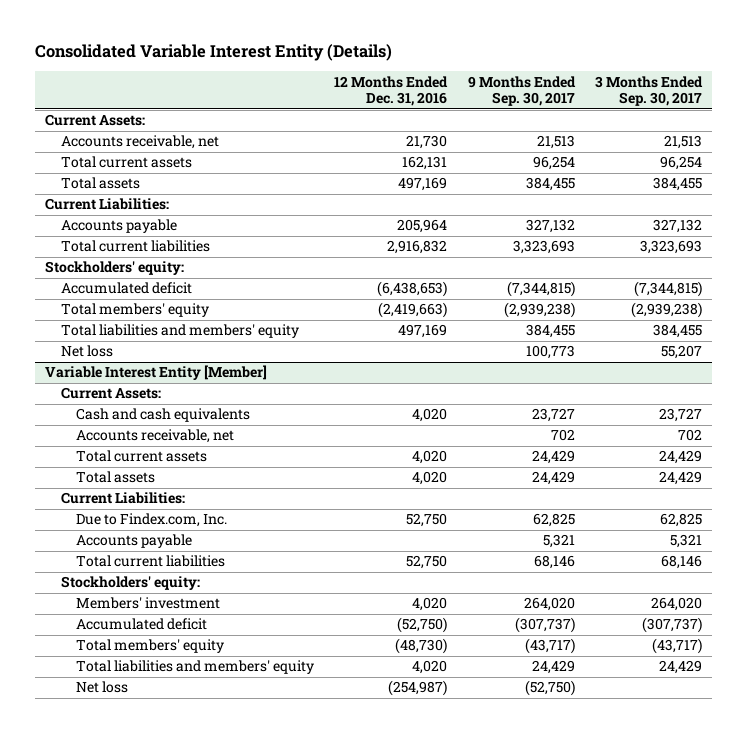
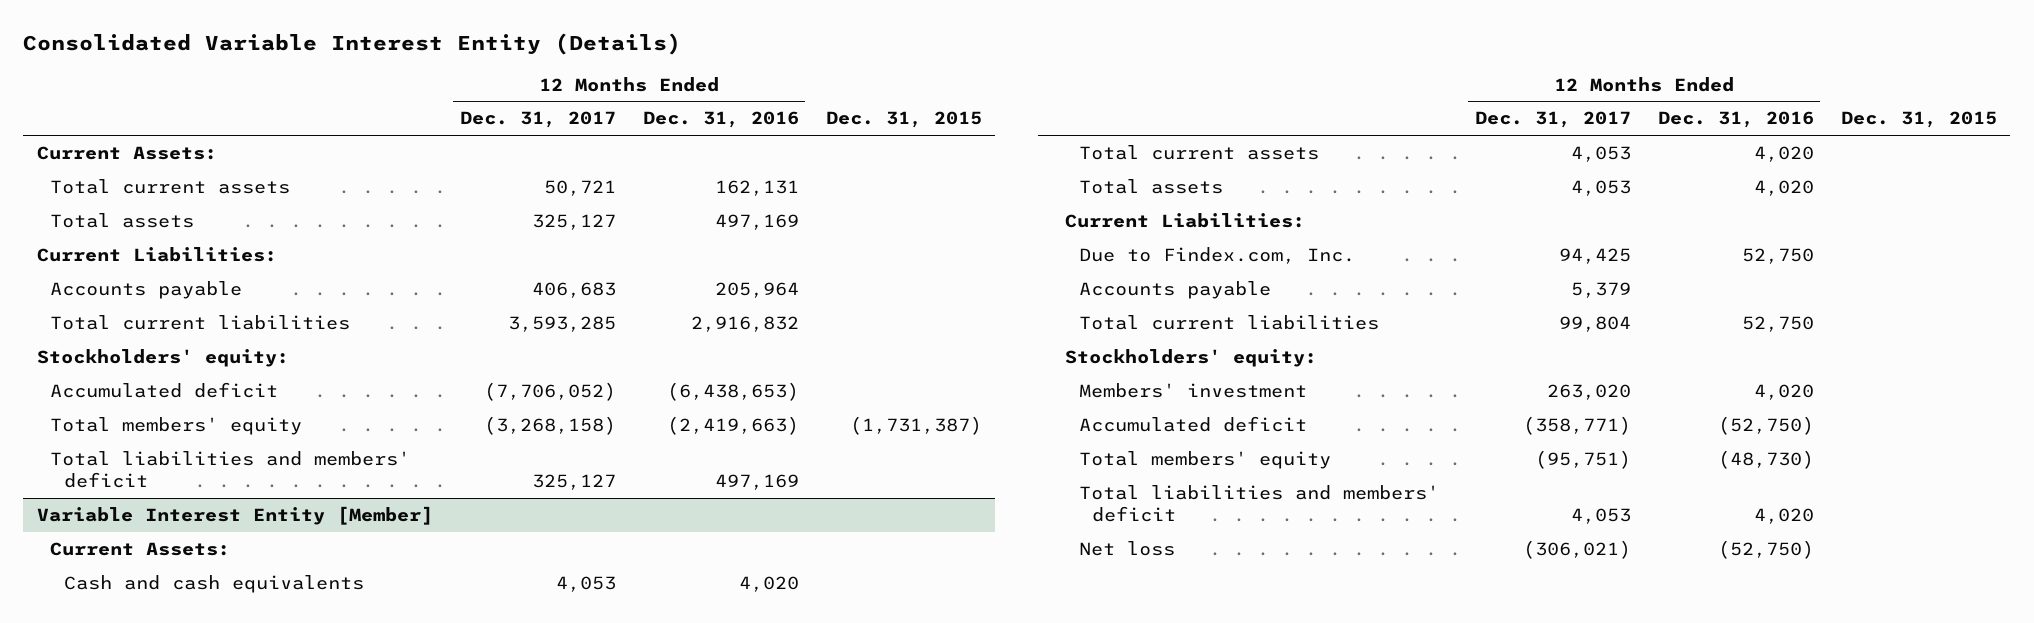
[467,75,576,107] 9 Months Ended Sep. 30, 2017 -> none
[595,75,704,107] 3 Months Ended Sep. 30, 2017 -> none
none -> [459,111,616,129] Dec. 31, 2017
none -> [825,111,982,129] Dec. 31, 2015
[60,135,219,150] Accounts receivable, net -> none
[60,345,113,358] Net loss -> none
[60,324,299,339] Total liabilities and members' equity -> [50,450,411,489] Total liabilities and members' deficit
[76,429,235,444] Accounts receivable, net -> none
[76,660,315,675] Total liabilities and members' equity -> [1078,484,1439,523] Total liabilities and members' deficit
[388,680,448,697] (254,987) -> [1717,539,1814,559] (52,750)

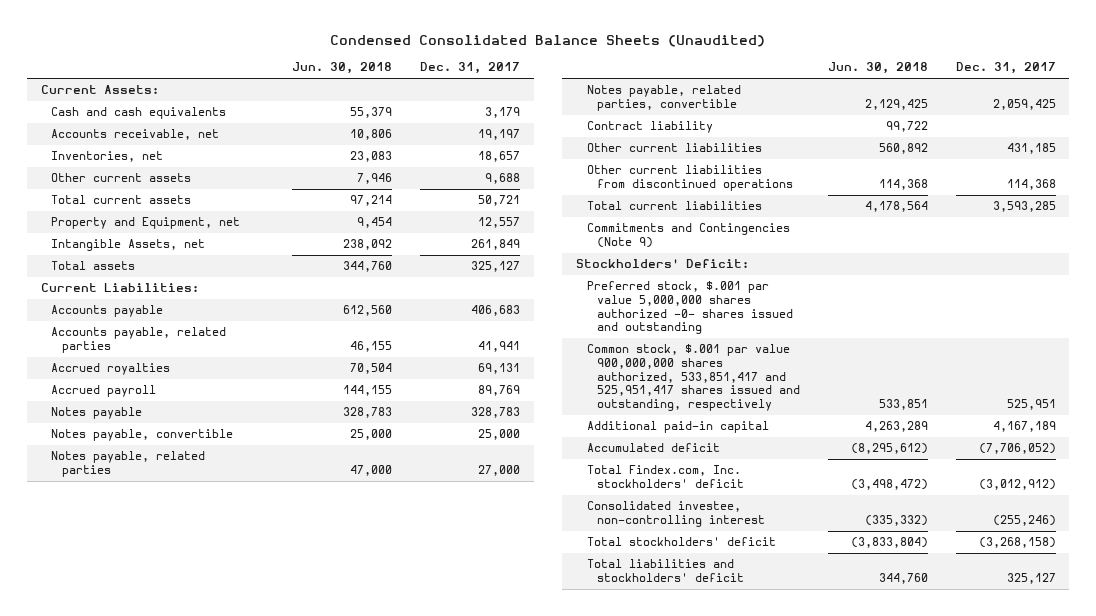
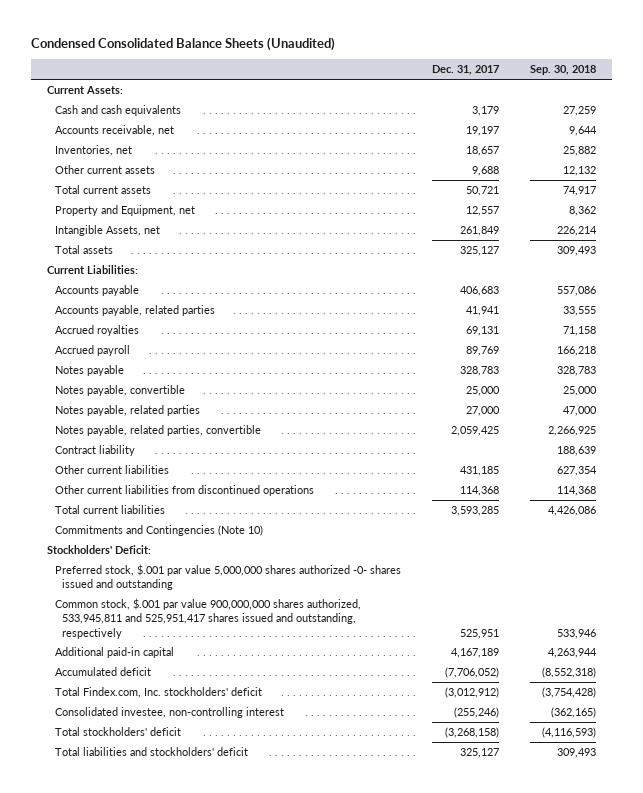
[292,62,393,75] Jun. 30, 2018 -> none
none -> [530,65,597,76] Sep. 30, 2018
[586,223,790,249] Commitments and Contingencies (Note 9) -> [54,524,263,536] Commitments and Contingencies (Note 10)
[586,344,801,411] Common stock, $.001 par value 900,000,000 shares authorized, 533,851,417 and 525,951,417 shares issued and outstanding, respectively -> [54,597,361,639] Common stock, $.001 par value 900,000,000 shares authorized, 533,945,811 and 525,951,417 shares issued and outstanding, respectively

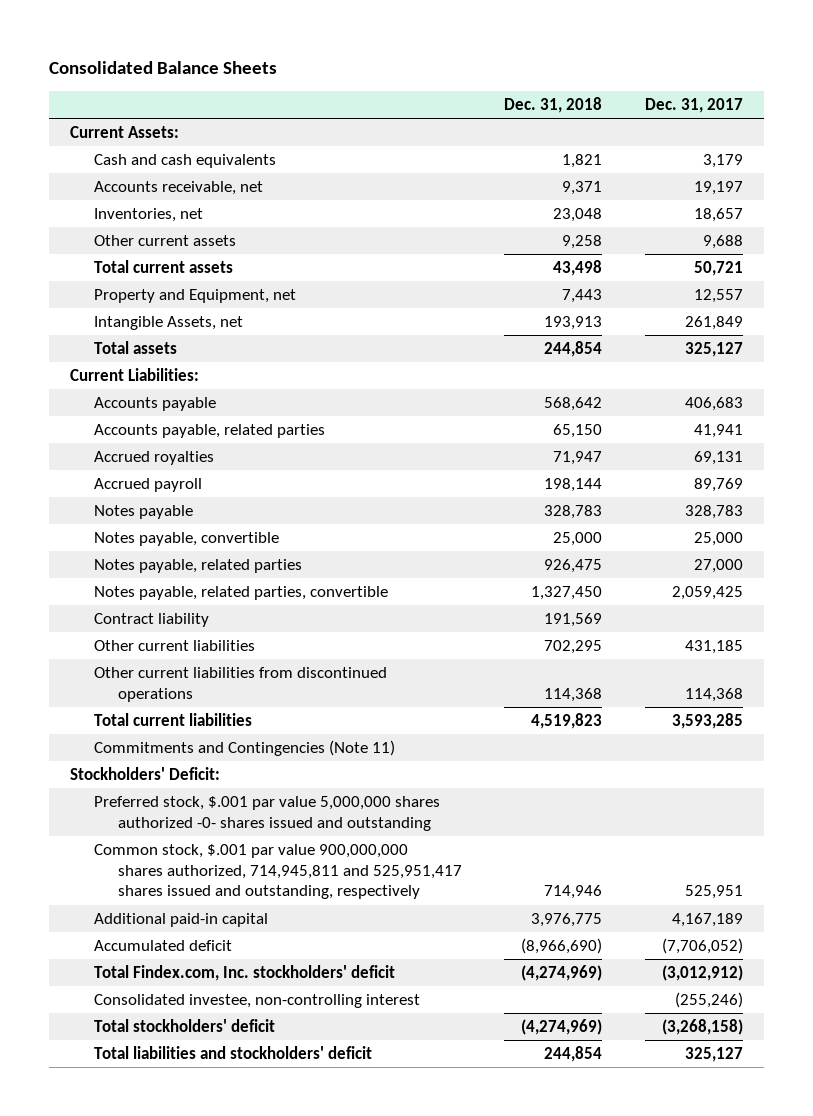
[31,37,336,52] Condensed Consolidated Balance Sheets (Unaudited) -> [49,61,278,75] Consolidated Balance Sheets
[530,65,597,76] Sep. 30, 2018 -> none
none -> [504,96,603,113] Dec. 31, 2018
[54,524,263,536] Commitments and Contingencies (Note 10) -> [94,739,396,756] Commitments and Contingencies (Note 11)
[54,597,361,639] Common stock, $.001 par value 900,000,000 shares authorized, 533,945,811 and 525,951,417 shares issued and outstanding, respectively -> [94,843,462,900] Common stock, $.001 par value 900,000,000 shares authorized, 714,945,811 and 525,951,417 shares issued and outstanding, respectively

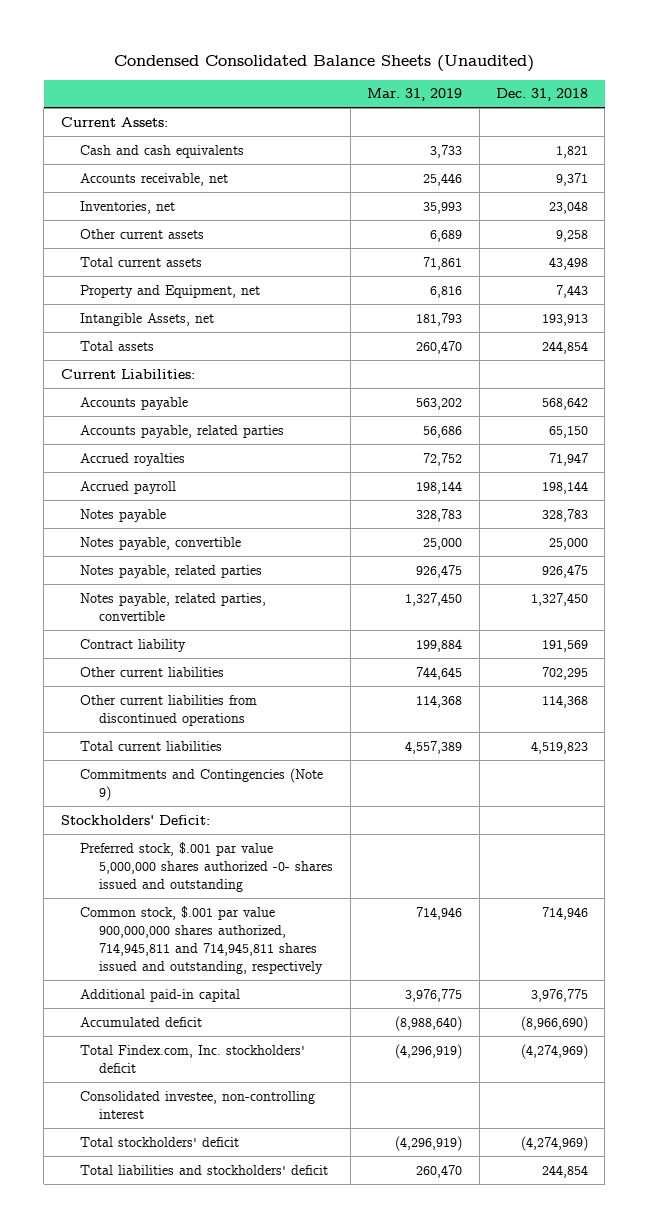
[49,61,278,75] Consolidated Balance Sheets -> [114,54,535,72] Condensed Consolidated Balance Sheets (Unaudited)
[644,97,743,113] Dec. 31, 2017 -> none
none -> [367,88,463,102] Mar. 31, 2019
[94,739,396,756] Commitments and Contingencies (Note 11) -> [80,767,324,801] Commitments and Contingencies (Note 9)
[94,843,462,900] Common stock, $.001 par value 900,000,000 shares authorized, 714,945,811 and 525,951,417 shares issued and outstanding, respectively -> [80,905,324,974] Common stock, $.001 par value 900,000,000 shares authorized, 714,945,811 and 714,945,811 shares issued and outstanding, respectively

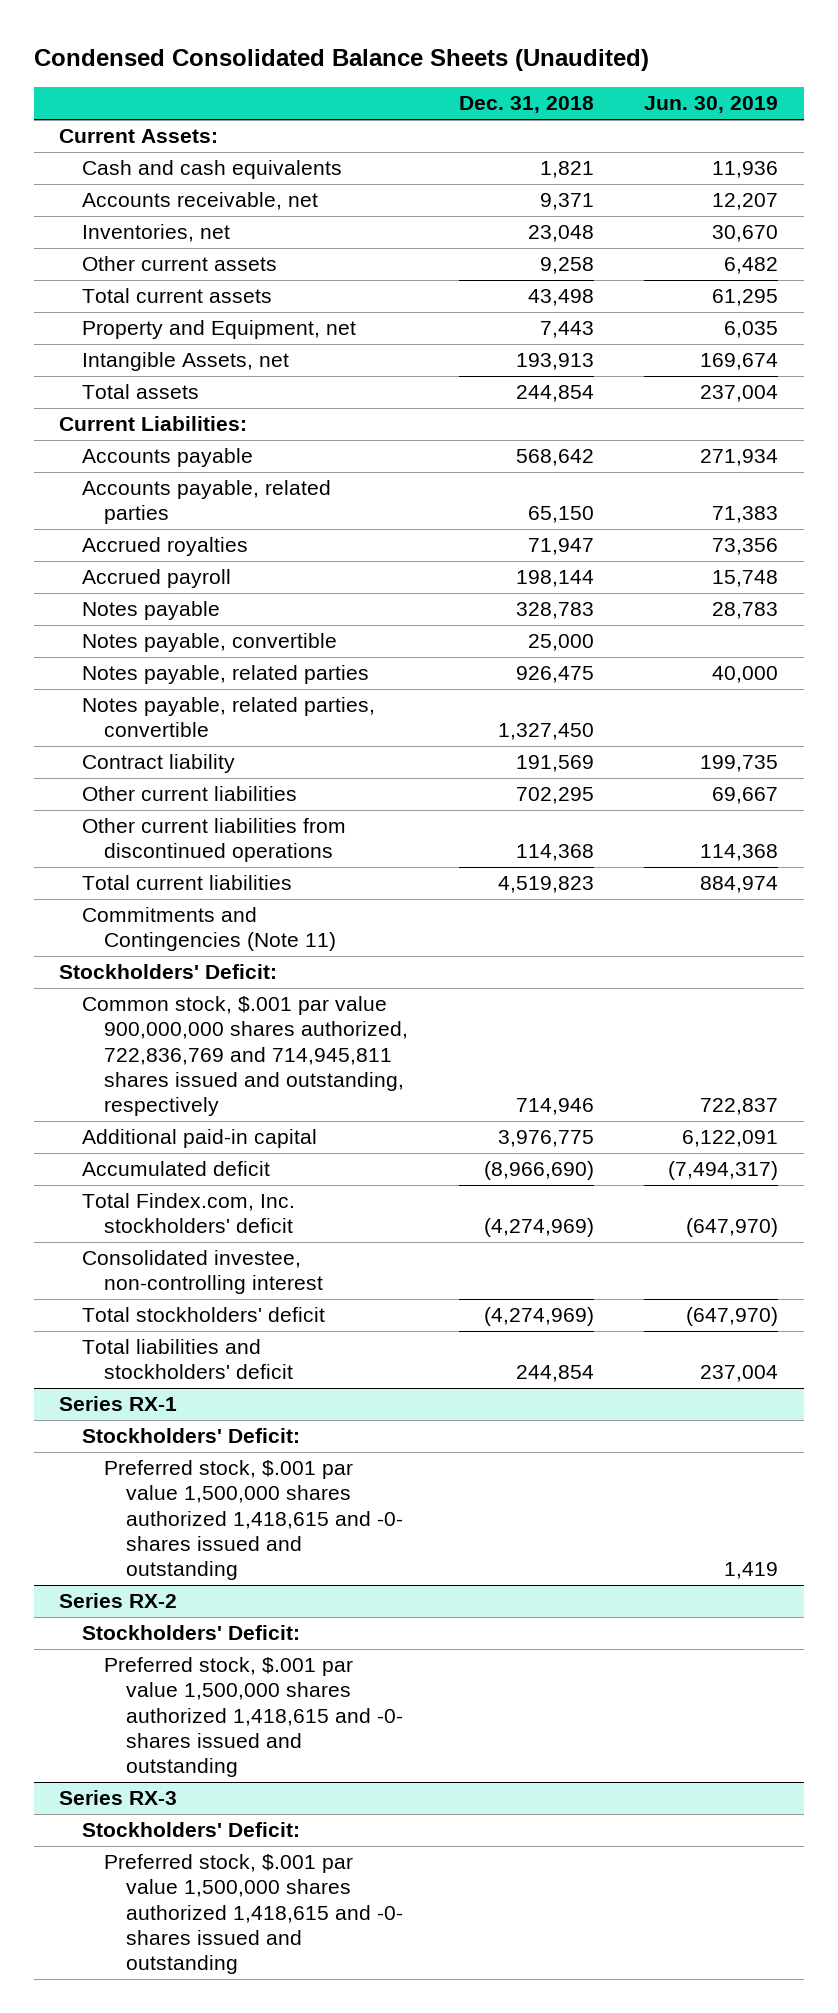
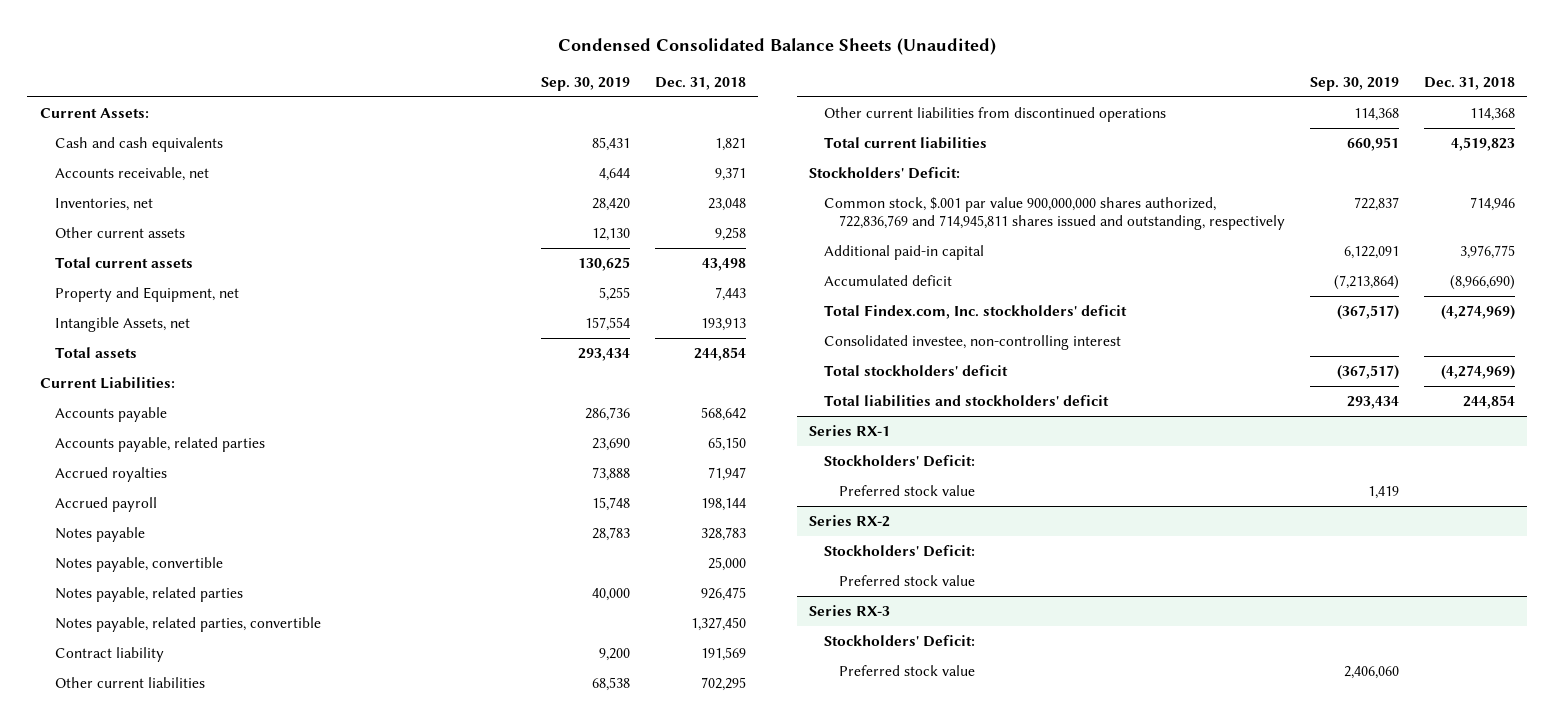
[644,96,779,114] Jun. 30, 2019 -> none
none -> [540,76,630,91] Sep. 30, 2019
[81,907,336,952] Commitments and Contingencies (Note 11) -> none
[103,1460,403,1580] Preferred stock, $.001 par value 1,500,000 shares authorized 1,418,615 and -0- shares issued and outstanding -> [839,484,976,496] Preferred stock value
[103,1657,403,1777] Preferred stock, $.001 par value 1,500,000 shares authorized 1,418,615 and -0- shares issued and outstanding -> [839,574,976,586] Preferred stock value
[103,1854,403,1974] Preferred stock, $.001 par value 1,500,000 shares authorized 1,418,615 and -0- shares issued and outstanding -> [839,664,976,676] Preferred stock value

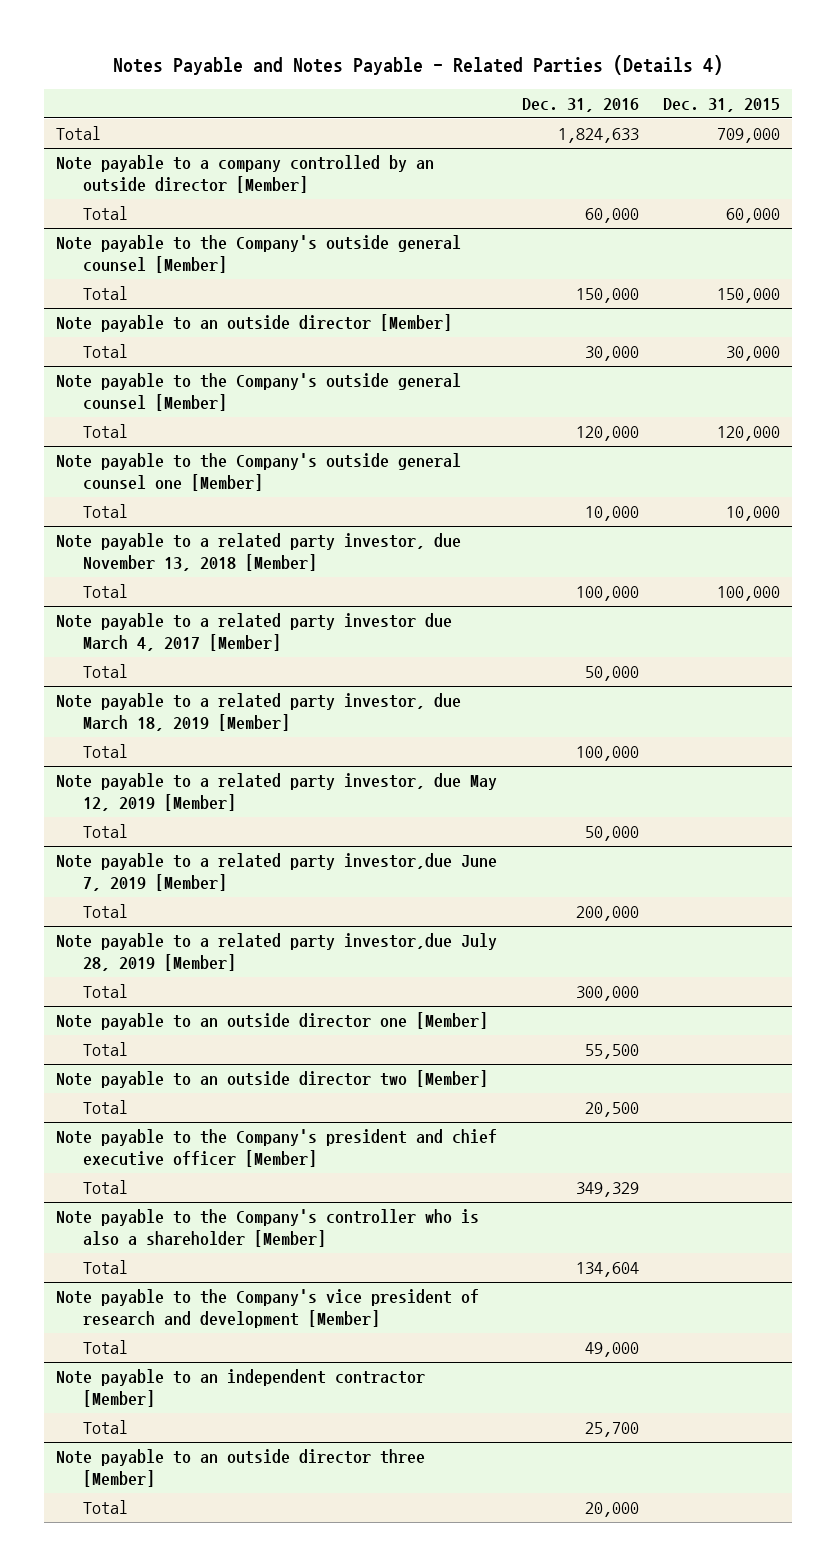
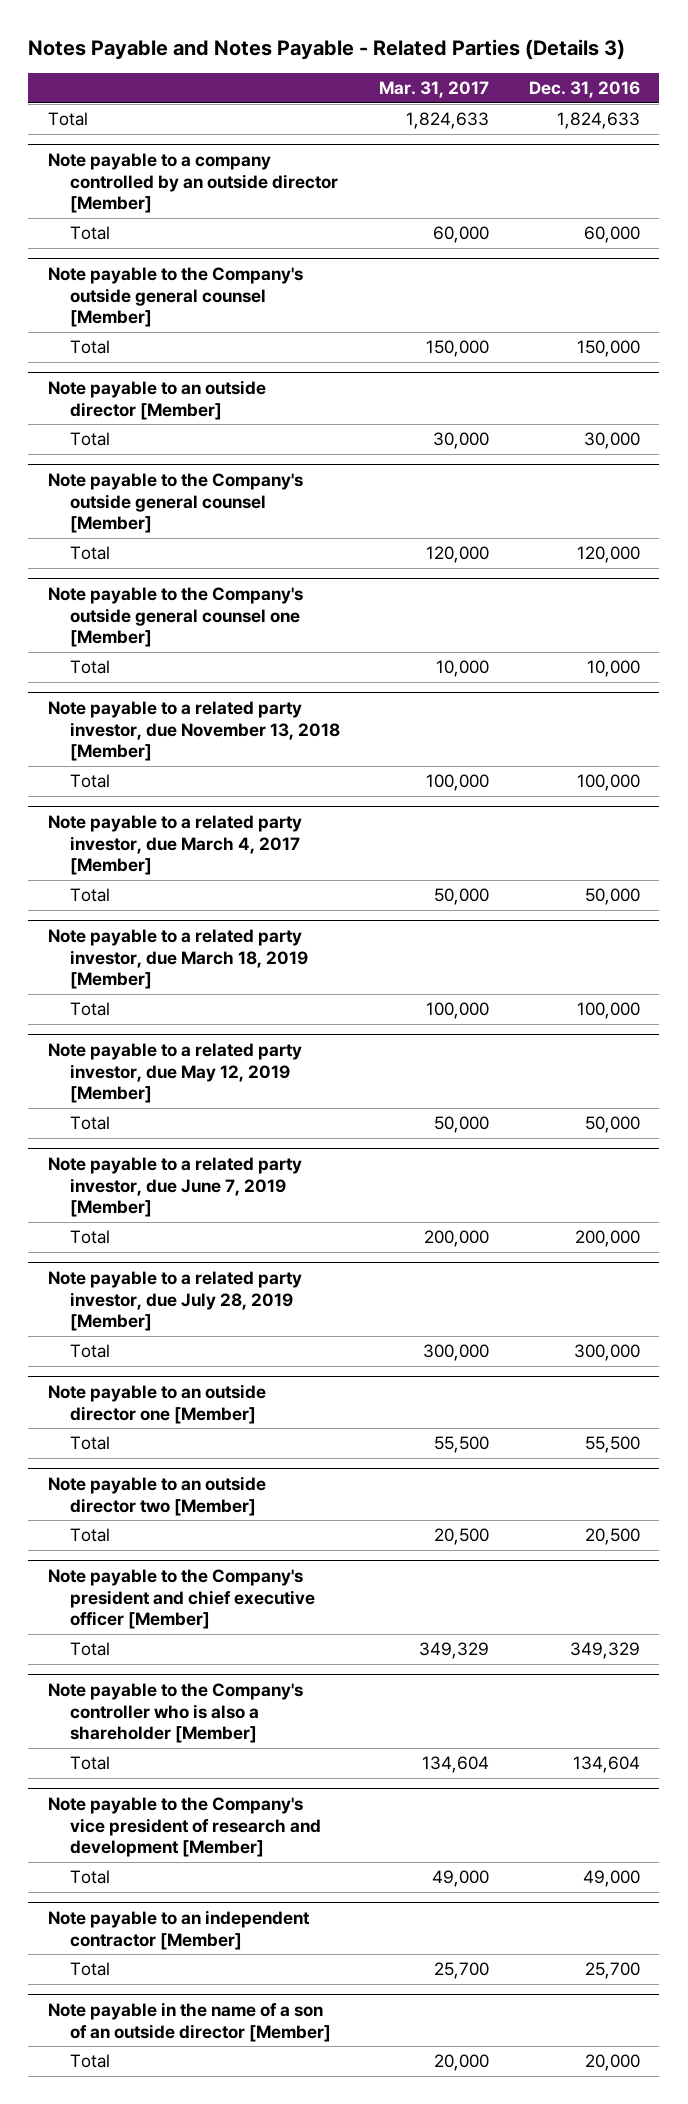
[113,55,724,76] Notes Payable and Notes Payable - Related Parties (Details 4) -> [28,39,626,61] Notes Payable and Notes Payable - Related Parties (Details 3)
[662,97,780,112] Dec. 31, 2015 -> none
none -> [379,81,490,99] Mar. 31, 2017
[56,613,453,652] Note payable to a related party investor due March 4, 2017 [Member] -> [47,815,302,876] Note payable to a related party investor, due March 4, 2017 [Member]
[56,853,498,892] Note payable to a related party investor,due June 7, 2019 [Member] -> [47,1157,302,1218] Note payable to a related party investor, due June 7, 2019 [Member]
[56,933,498,972] Note payable to a related party investor,due July 28, 2019 [Member] -> [47,1271,302,1332] Note payable to a related party investor, due July 28, 2019 [Member]
[56,1449,426,1488] Note payable to an outside director three [Member] -> [47,2002,331,2042] Note payable in the name of a son of an outside director [Member]

